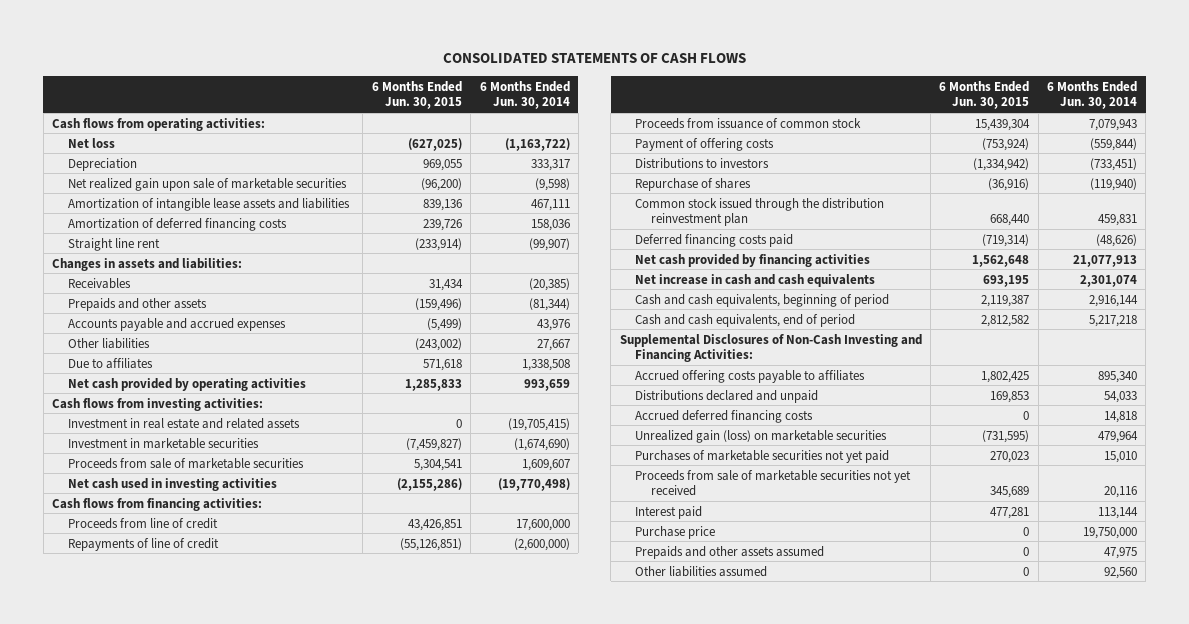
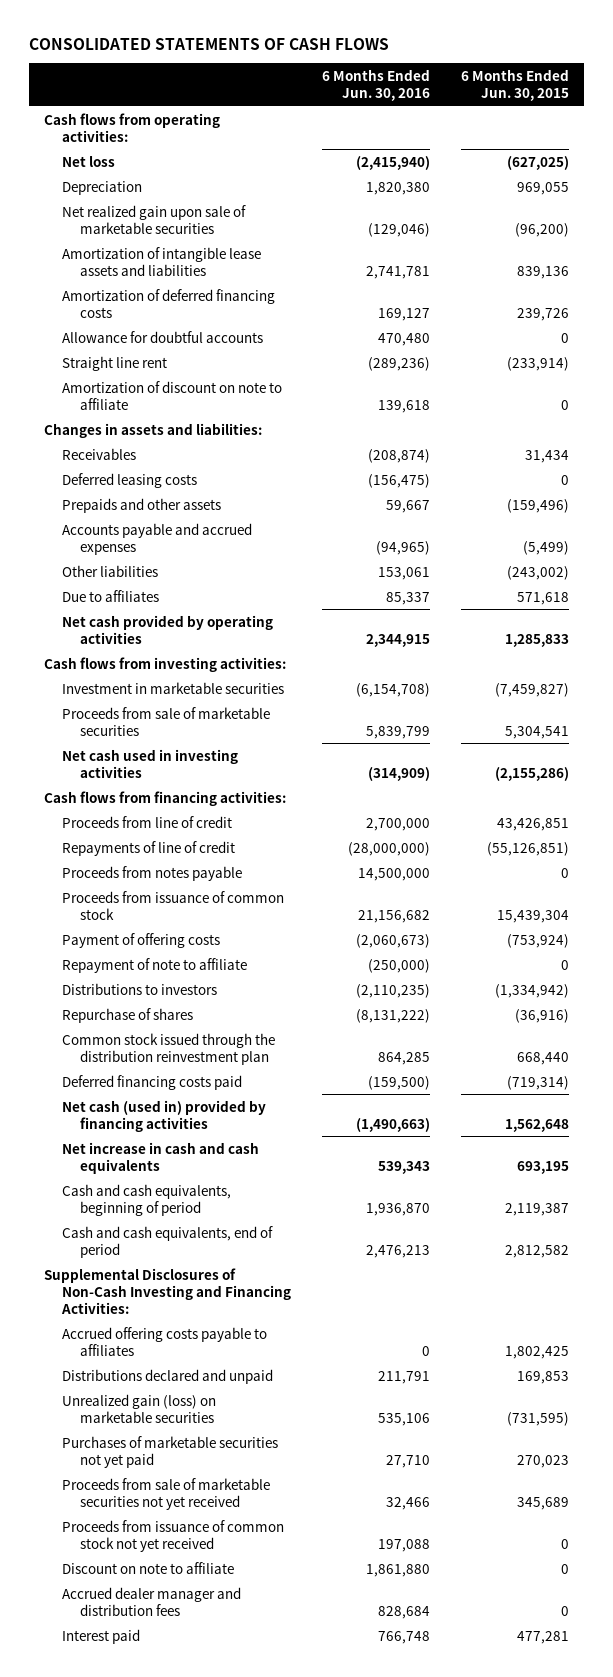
[479,80,570,110] 6 Months Ended Jun. 30, 2014 -> none
none -> [321,68,430,101] 6 Months Ended Jun. 30, 2016
none -> [62,330,264,343] Allowance for doubtful accounts
none -> [62,380,283,410] Amortization of discount on note to affiliate
none -> [62,472,198,488] Deferred leasing costs
[67,417,300,429] Investment in real estate and related assets -> none
none -> [62,865,243,881] Proceeds from notes payable
none -> [62,957,248,973] Repayment of note to affiliate
[635,253,871,267] Net cash provided by financing activities -> [62,1099,267,1132] Net cash (used in) provided by financing activities
[635,409,814,423] Accrued deferred financing costs -> none
none -> [62,1519,285,1552] Proceeds from issuance of common stock not yet received
none -> [62,1561,235,1574] Discount on note to affiliate
none -> [62,1586,242,1616] Accrued dealer manager and distribution fees
[635,525,716,539] Purchase price -> none
[635,545,825,559] Prepaids and other assets assumed -> none
[635,565,768,577] Other liabilities assumed -> none

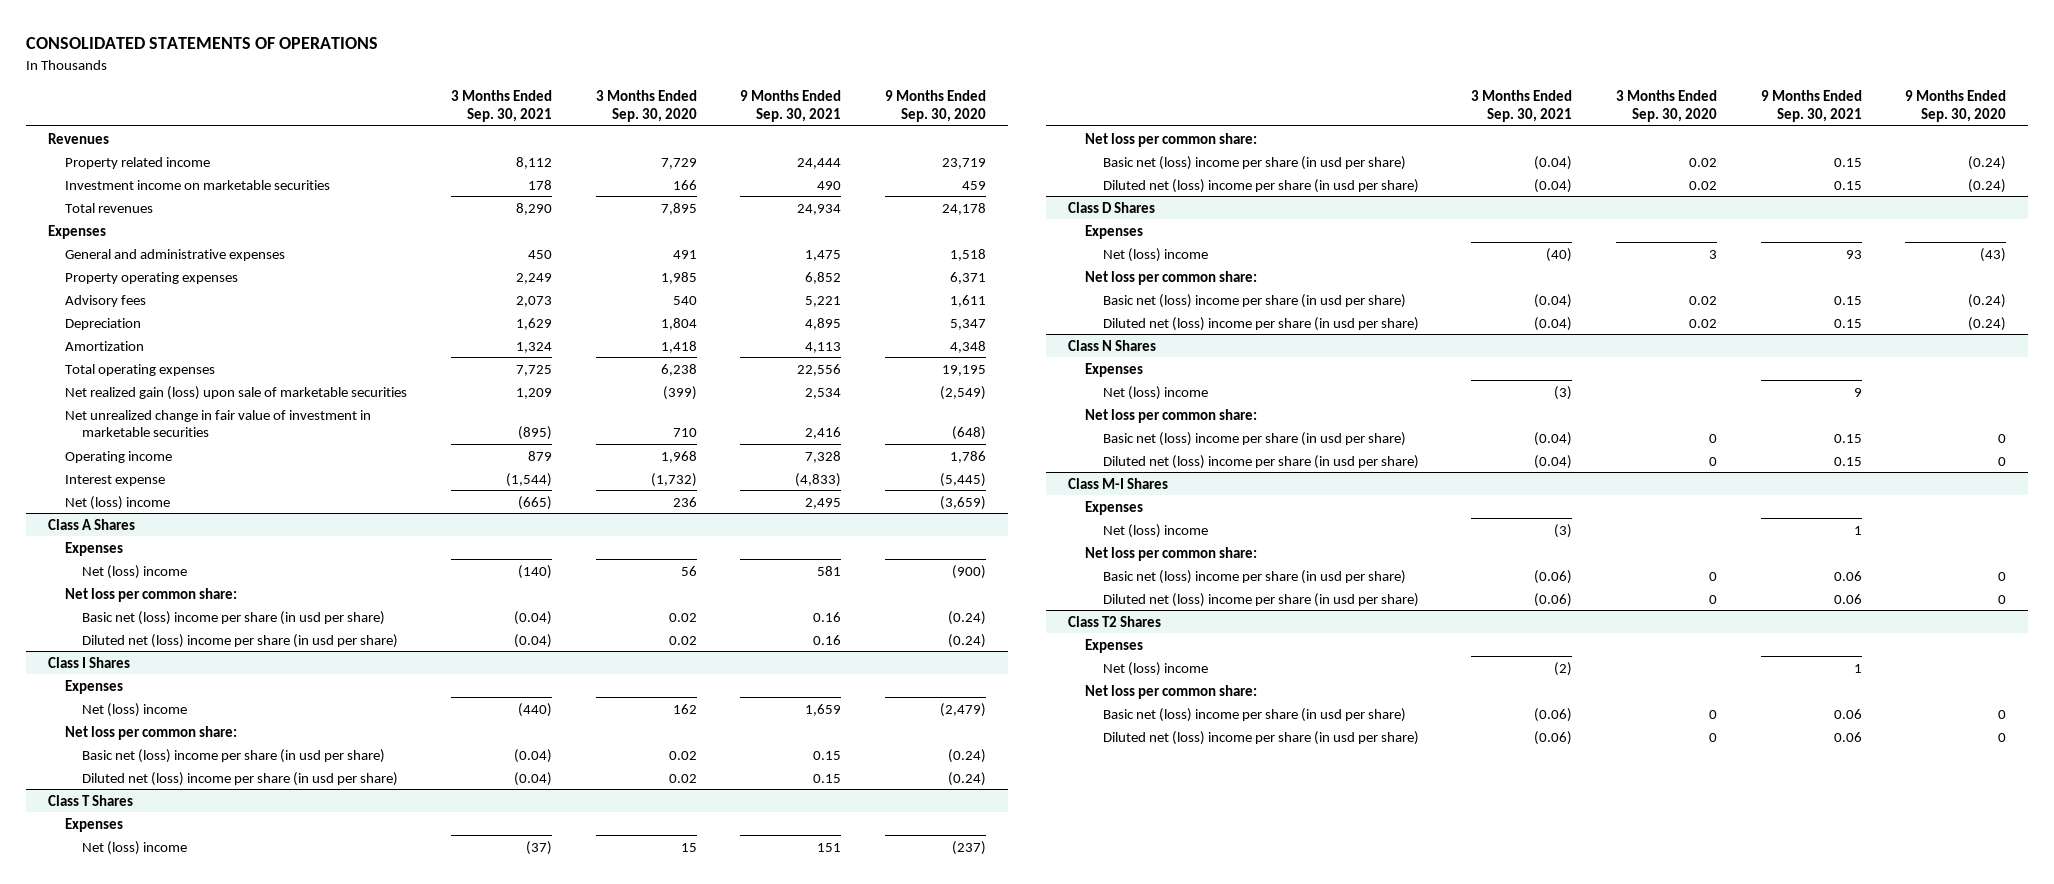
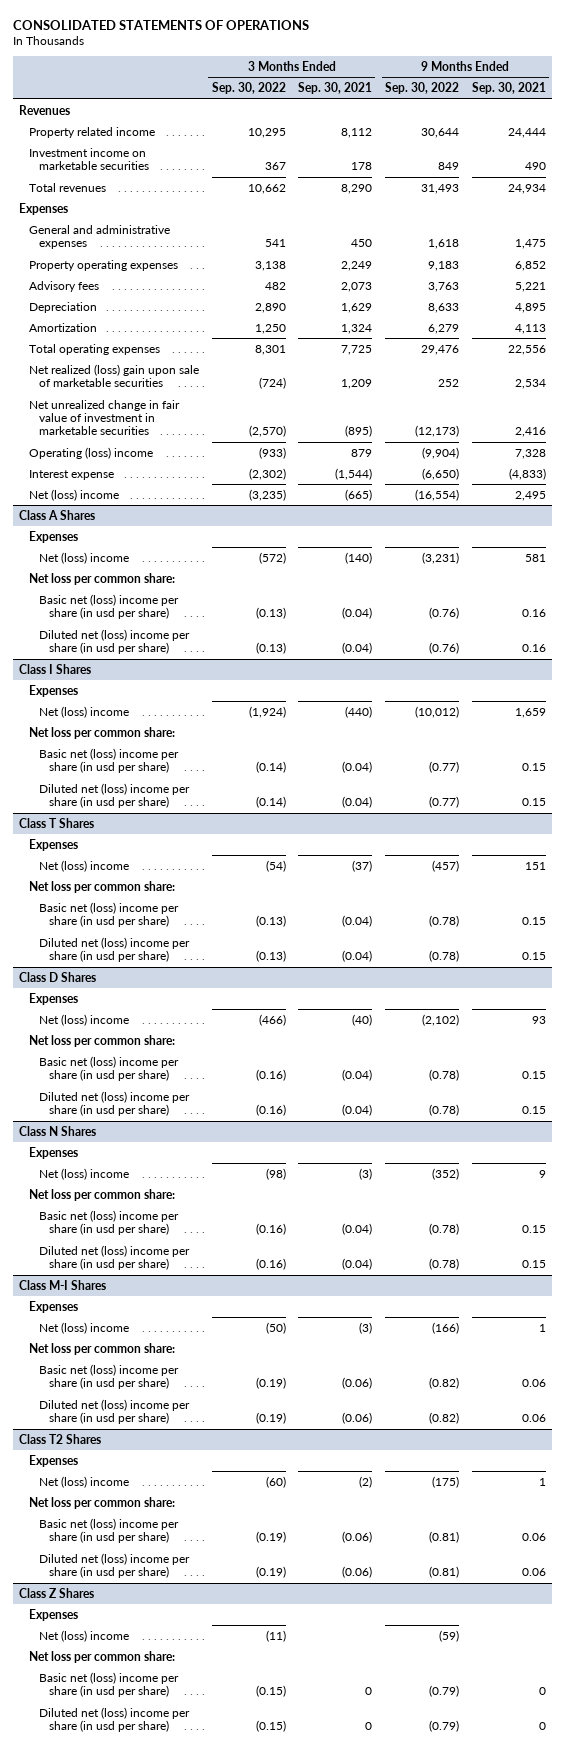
[595,90,697,122] 3 Months Ended Sep. 30, 2020 -> none
[885,90,987,122] 9 Months Ended Sep. 30, 2020 -> none
none -> [211,82,286,95] Sep. 30, 2022
none -> [385,82,460,95] Sep. 30, 2022
[64,385,407,400] Net realized gain (loss) upon sale of marketable securities -> [28,363,199,388] Net realized (loss) gain upon sale of marketable securities
[64,450,172,463] Operating income -> [28,446,153,459] Operating (loss) income
none -> [18,1587,94,1598] Class Z Shares
none -> [28,1608,78,1621] Expenses
none -> [38,1629,129,1642] Net (loss) income
none -> [28,1650,175,1663] Net loss per common share:
none -> [38,1671,179,1698] Basic net (loss) income per share (in usd per share)
none -> [38,1706,190,1733] Diluted net (loss) income per share (in usd per share)

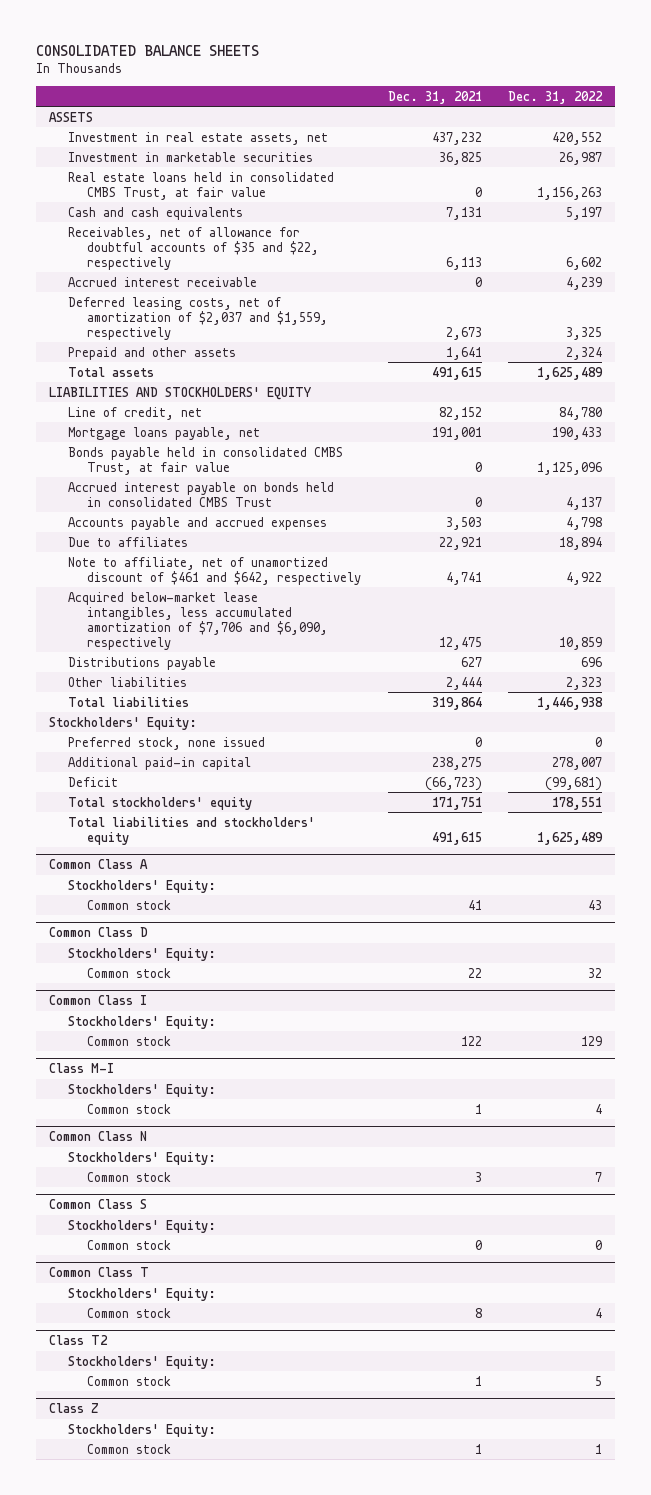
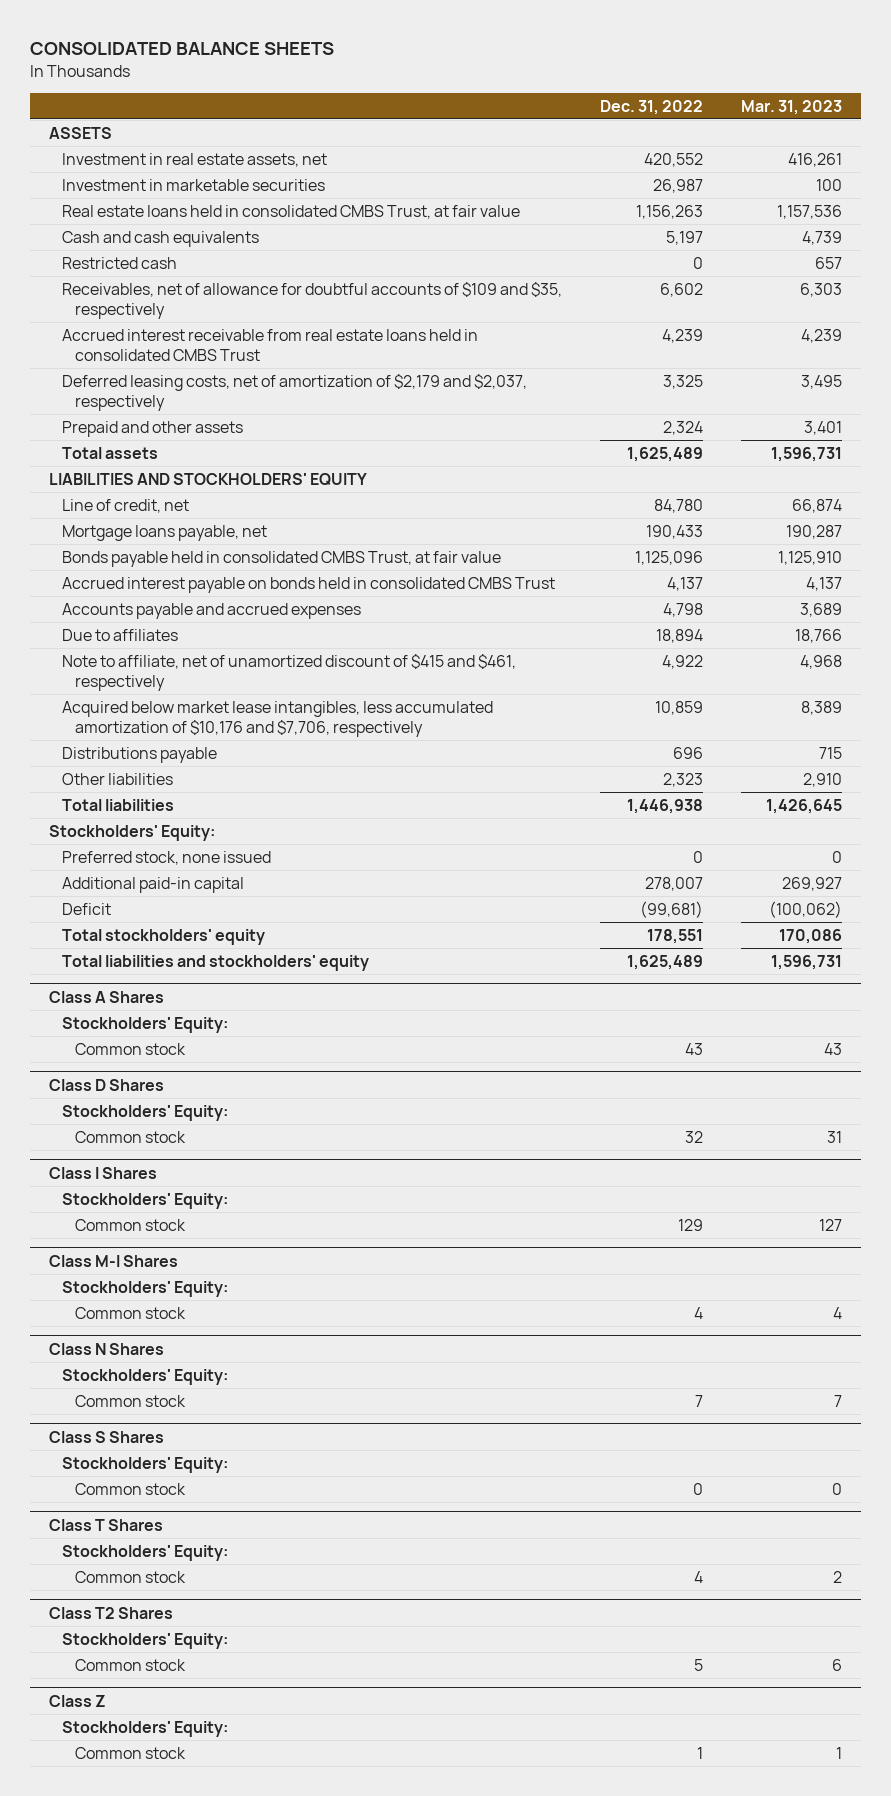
[387,90,482,104] Dec. 31, 2021 -> none
none -> [741,99,843,115] Mar. 31, 2023
none -> [62,257,178,270] Restricted cash
[68,226,320,270] Receivables, net of allowance for doubtful accounts of $35 and $22, respectively -> [62,282,563,319] Receivables, net of allowance for doubtful accounts of $109 and $35, respectively
[68,276,258,287] Accrued interest receivable -> [62,329,479,361] Accrued interest receivable from real estate loans held in consolidated CMBS Trust
[68,296,329,340] Deferred leasing costs, net of amortization of $2,037 and $1,559, respectively -> [62,374,528,411] Deferred leasing costs, net of amortization of $2,179 and $2,037, respectively
[68,556,362,585] Note to affiliate, net of unamortized discount of $461 and $642, respectively -> [62,654,517,691] Note to affiliate, net of unamortized discount of $415 and $461, respectively
[68,591,329,650] Acquired below-market lease intangibles, less accumulated amortization of $7,706 and $6,090, respectively -> [62,701,494,737] Acquired below market lease intangibles, less accumulated amortization of $10,176 and $7,706, respectively
[49,859,149,870] Common Class A -> [48,990,164,1003] Class A Shares
[49,927,149,938] Common Class D -> [48,1078,164,1091] Class D Shares
[49,995,148,1006] Common Class I -> [48,1166,157,1179] Class I Shares
[49,1063,115,1074] Class M-I -> [48,1254,178,1267] Class M-I Shares
[49,1131,148,1142] Common Class N -> [48,1342,164,1355] Class N Shares
[49,1199,148,1210] Common Class S -> [48,1430,164,1443] Class S Shares
[49,1267,150,1278] Common Class T -> [48,1518,163,1531] Class T Shares
[49,1335,109,1346] Class T2 -> [48,1606,173,1619] Class T2 Shares

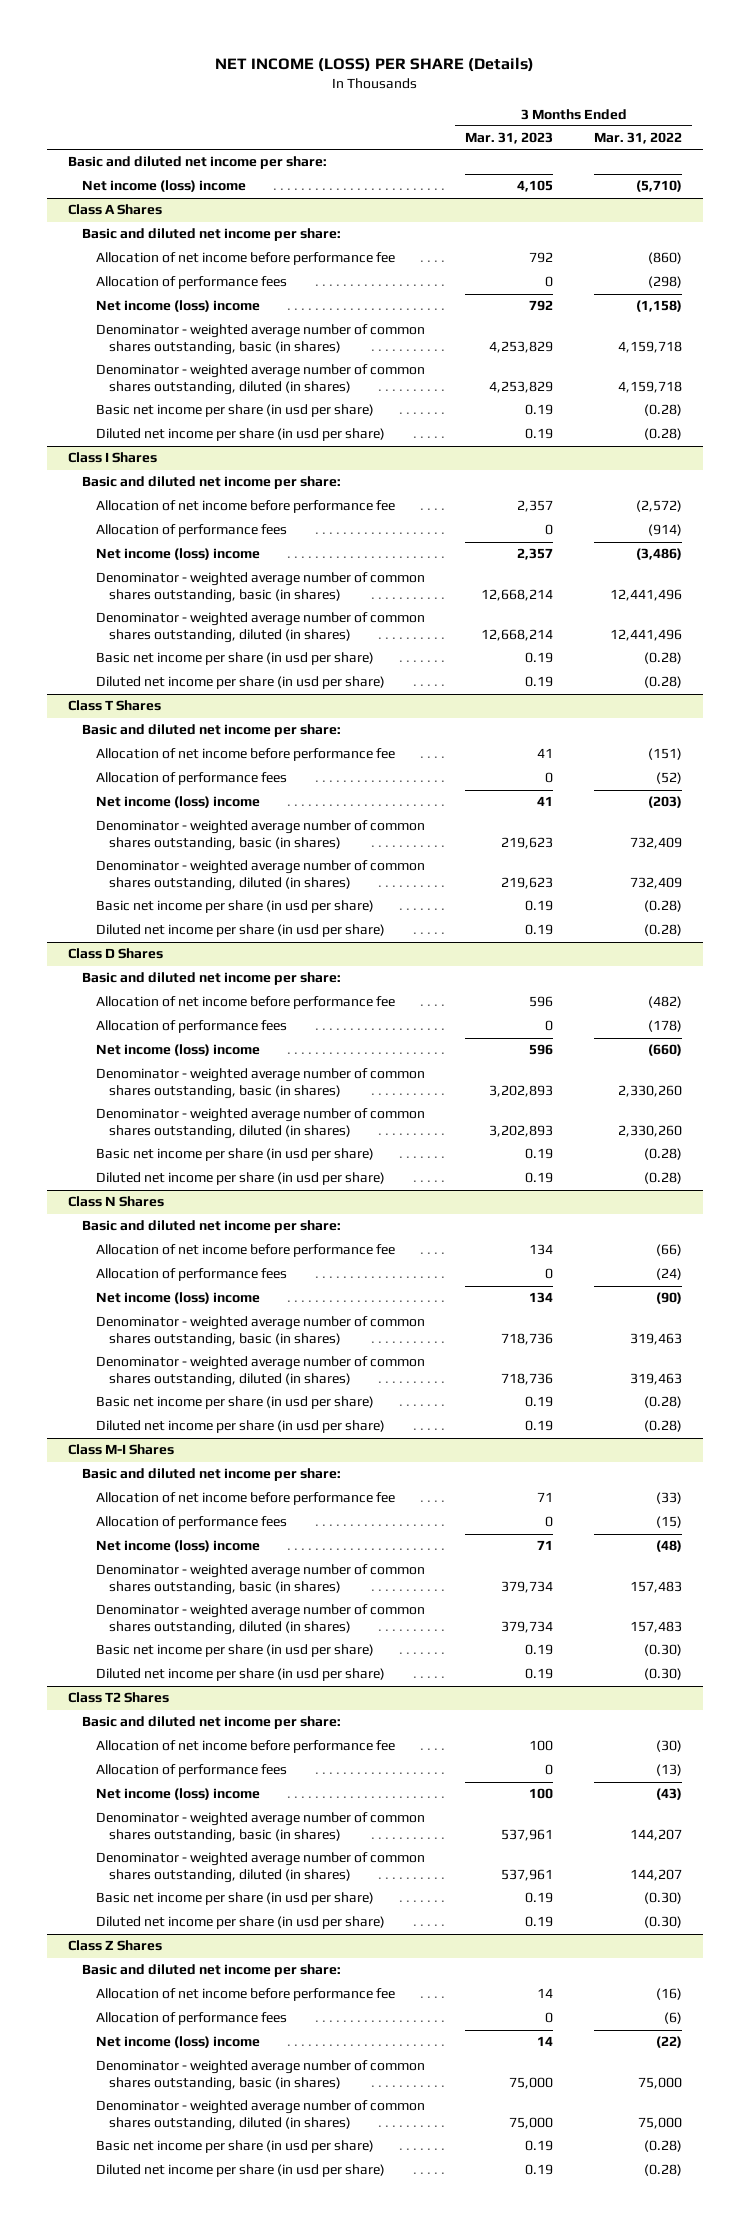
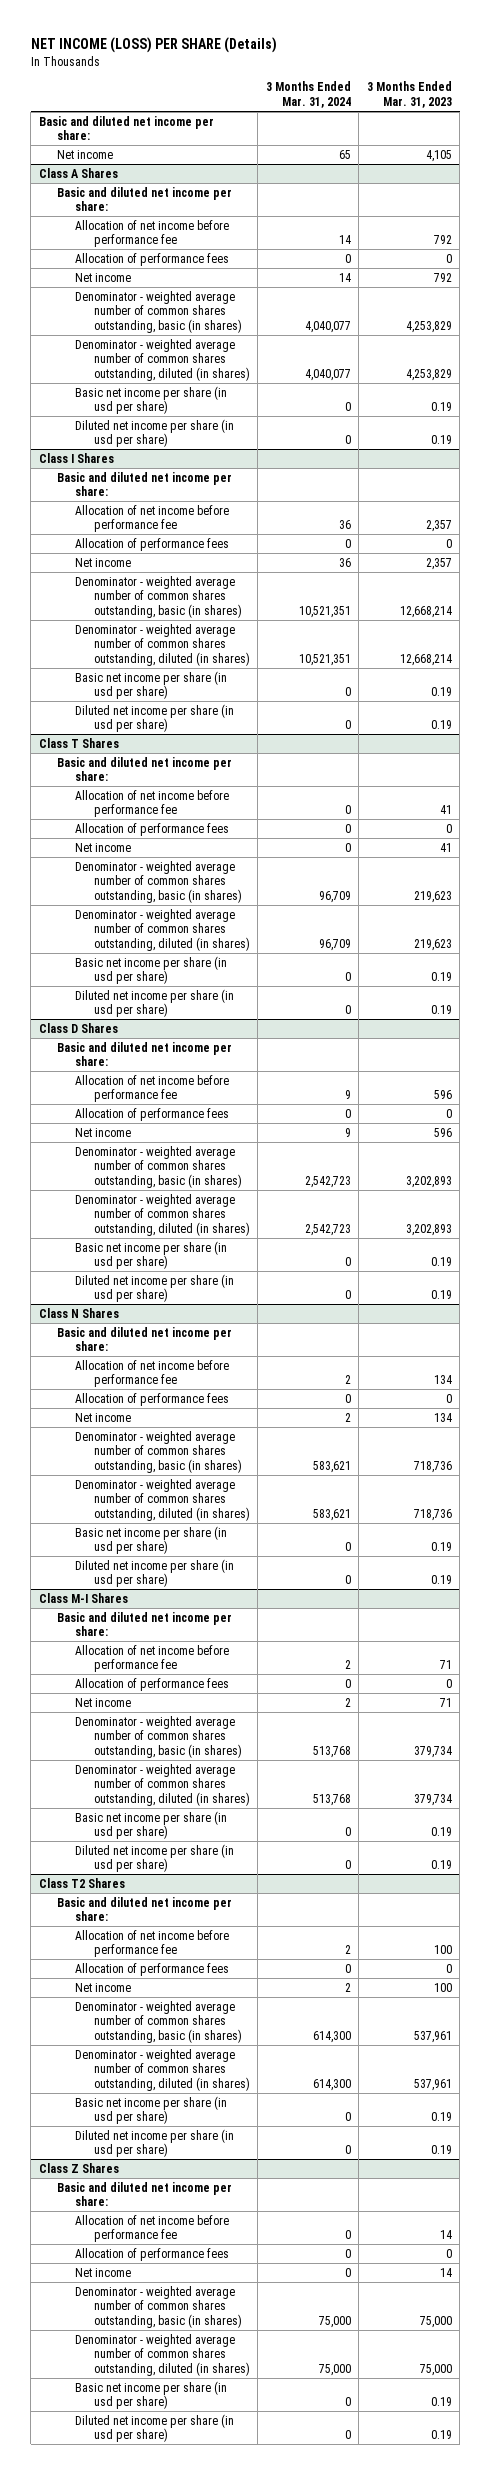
[594,132,683,145] Mar. 31, 2022 -> none
none -> [265,81,351,108] 3 Months Ended Mar. 31, 2024
[81,180,246,193] Net income (loss) income -> [57,149,114,159] Net income
[95,300,260,313] Net income (loss) income -> [75,272,132,282] Net income
[95,548,260,561] Net income (loss) income -> [75,557,132,567] Net income
[95,796,260,809] Net income (loss) income -> [75,842,132,852] Net income
[95,1044,260,1057] Net income (loss) income -> [75,1127,132,1137] Net income
[95,1292,260,1305] Net income (loss) income -> [75,1412,132,1422] Net income
[95,1540,260,1553] Net income (loss) income -> [75,1697,132,1707] Net income
[95,1788,260,1801] Net income (loss) income -> [75,1982,132,1992] Net income
[95,2036,260,2049] Net income (loss) income -> [75,2267,132,2277] Net income

